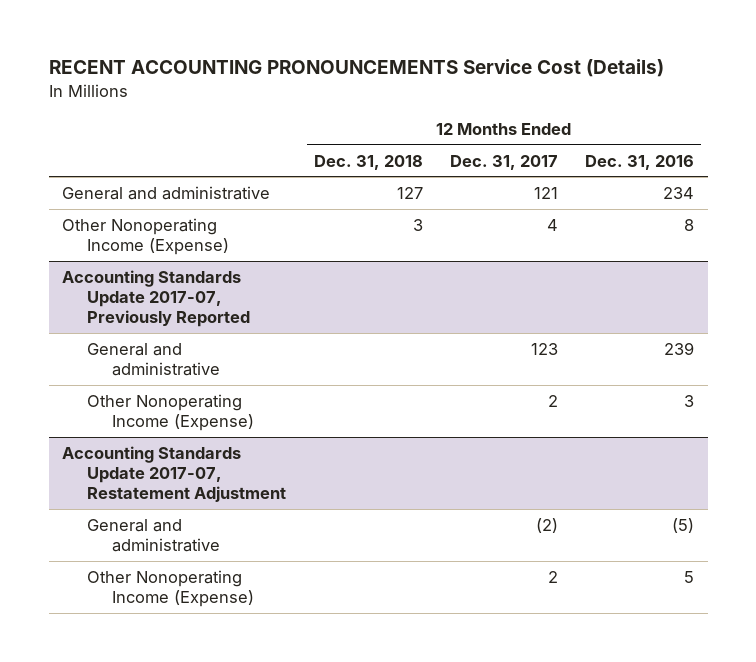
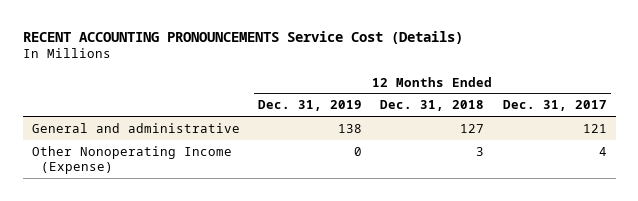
[585,154,695,170] Dec. 31, 2016 -> none
none -> [258,100,363,112] Dec. 31, 2019
[62,269,251,328] Accounting Standards Update 2017-07, Previously Reported -> none
[87,342,221,376] General and administrative -> none
[87,393,255,431] Other Nonoperating Income (Expense) -> none
[62,445,287,503] Accounting Standards Update 2017-07, Restatement Adjustment -> none
[87,518,221,552] General and administrative -> none
[87,569,255,607] Other Nonoperating Income (Expense) -> none

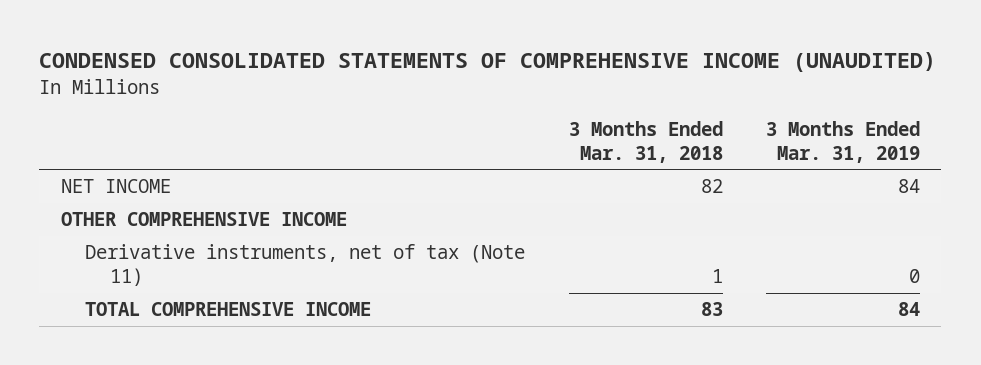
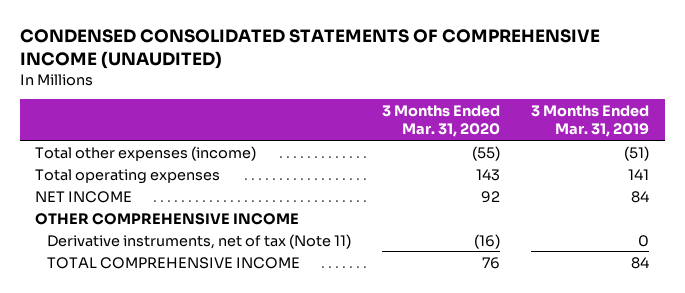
[568,120,723,163] 3 Months Ended Mar. 31, 2018 -> none
none -> [382,104,501,138] 3 Months Ended Mar. 31, 2020
none -> [35,145,257,161] Total other expenses (income)
none -> [35,168,221,184] Total operating expenses

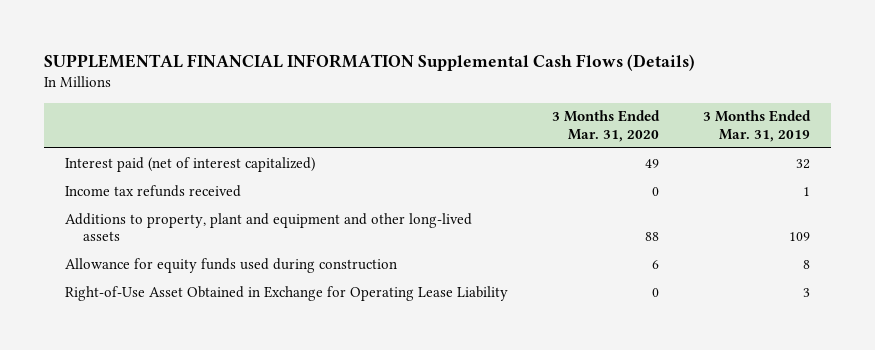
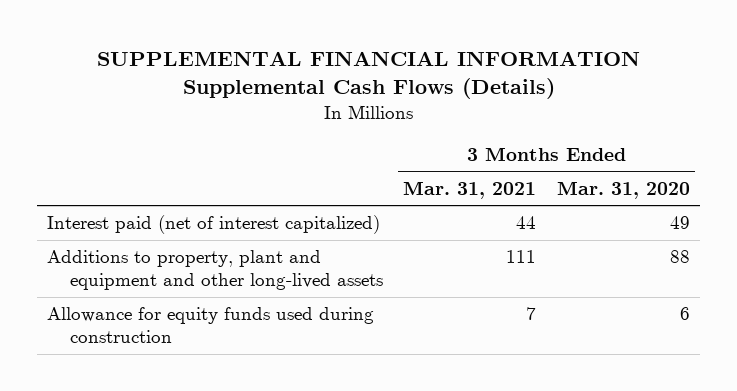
[702,110,811,142] 3 Months Ended Mar. 31, 2019 -> none
none -> [403,180,537,199] Mar. 31, 2021
[65,184,242,197] Income tax refunds received -> none
[65,285,509,301] Right-of-Use Asset Obtained in Exchange for Operating Lease Liability -> none

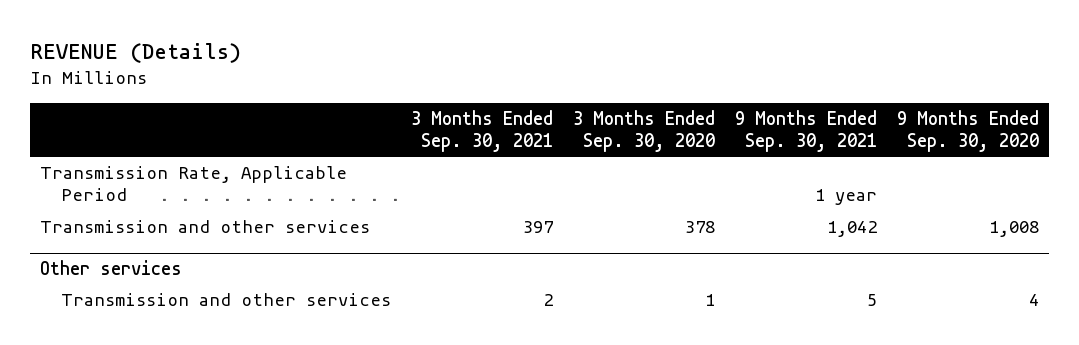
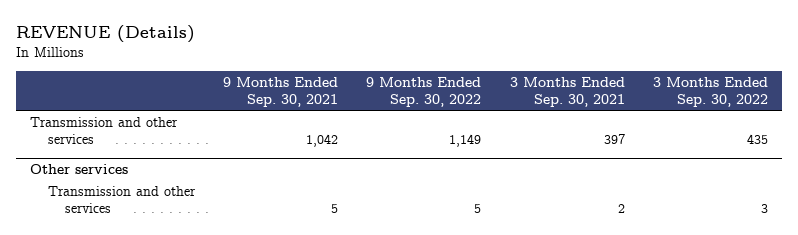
[572,109,715,153] 3 Months Ended Sep. 30, 2020 -> none
[896,109,1039,153] 9 Months Ended Sep. 30, 2020 -> none
none -> [366,77,482,107] 9 Months Ended Sep. 30, 2022
none -> [653,77,769,107] 3 Months Ended Sep. 30, 2022
[40,165,348,202] Transmission Rate, Applicable Period -> none

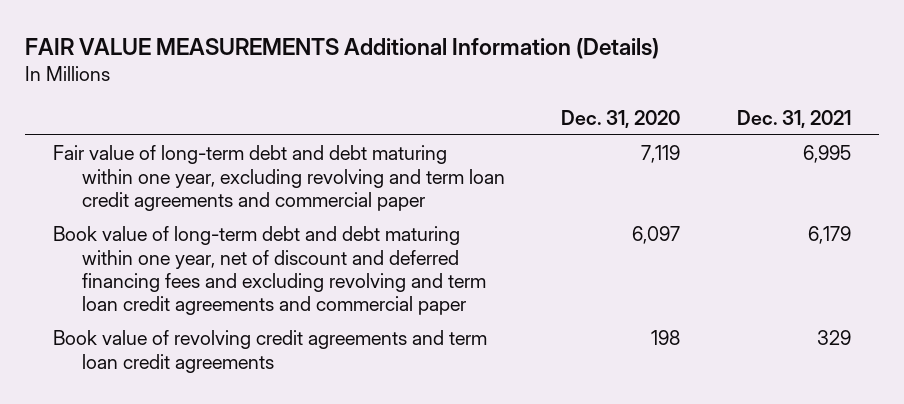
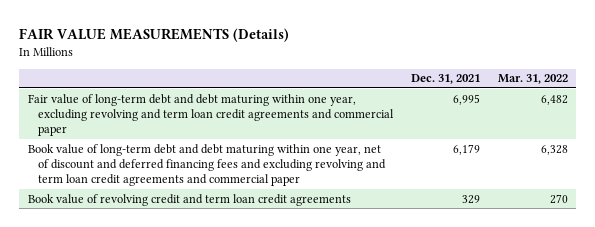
[24,37,659,59] FAIR VALUE MEASUREMENTS Additional Information (Details) -> [18,27,289,42] FAIR VALUE MEASUREMENTS (Details)
[561,109,681,128] Dec. 31, 2020 -> none
none -> [497,74,568,85] Mar. 31, 2022
[53,330,488,373] Book value of revolving credit agreements and term loan credit agreements -> [27,193,351,206] Book value of revolving credit and term loan credit agreements

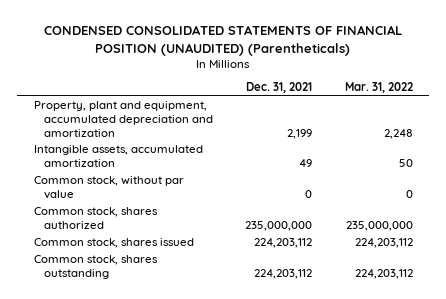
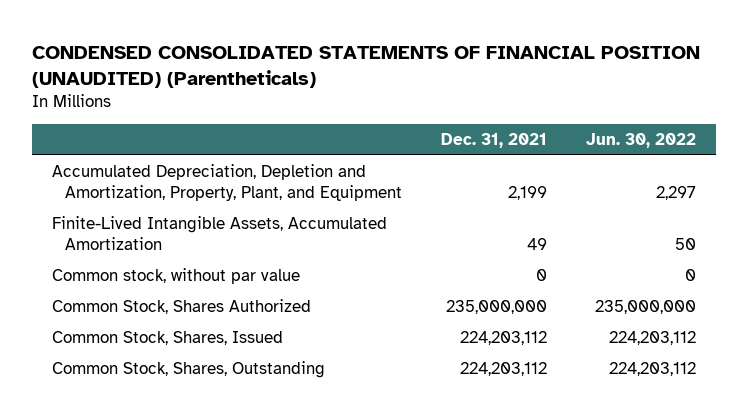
[344,82,413,94] Mar. 31, 2022 -> none
none -> [586,133,697,149] Jun. 30, 2022
[33,101,213,138] Property, plant and equipment, accumulated depreciation and amortization -> [52,164,402,201] Accumulated Depreciation, Depletion and Amortization, Property, Plant, and Equipment
[33,145,203,168] Intangible assets, accumulated amortization -> [52,216,388,250] Finite-Lived Intangible Assets, Accumulated Amortization
[33,207,158,230] Common stock, shares authorized -> [52,299,312,315] Common Stock, Shares Authorized
[33,238,194,249] Common stock, shares issued -> [52,331,284,346] Common Stock, Shares, Issued
[33,255,158,280] Common stock, shares outstanding -> [52,361,326,379] Common Stock, Shares, Outstanding

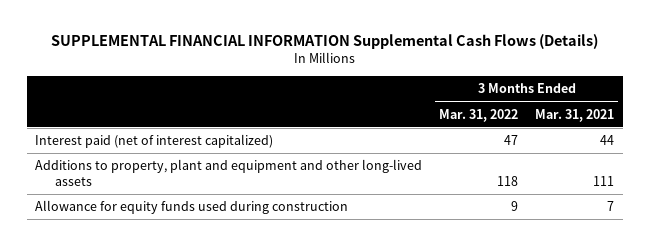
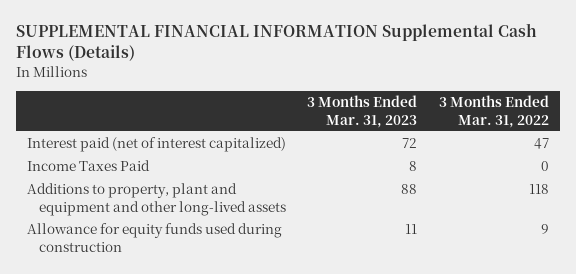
[535,108,615,122] Mar. 31, 2021 -> none
none -> [307,94,418,128] 3 Months Ended Mar. 31, 2023
none -> [26,160,150,172] Income Taxes Paid

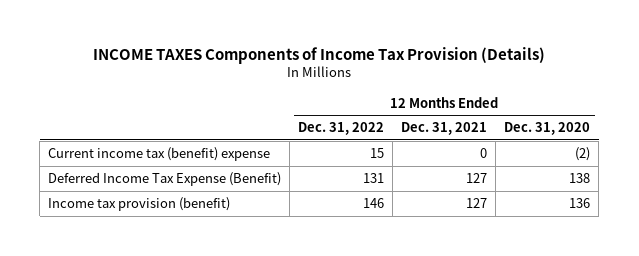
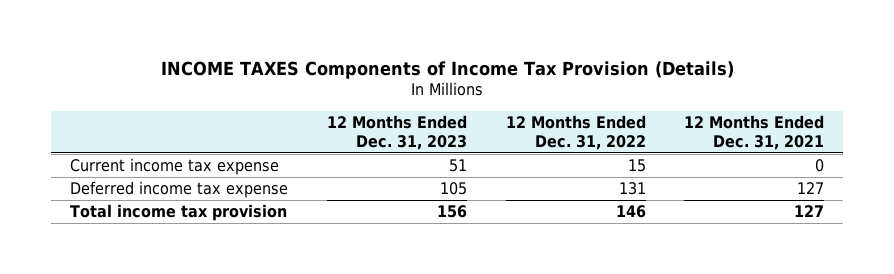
[504,122,591,136] Dec. 31, 2020 -> none
none -> [326,114,467,150] 12 Months Ended Dec. 31, 2023
[48,147,271,162] Current income tax (benefit) expense -> [70,158,280,176] Current income tax expense
[48,172,282,187] Deferred Income Tax Expense (Benefit) -> [70,181,289,199] Deferred income tax expense
[48,197,231,212] Income tax provision (benefit) -> [70,204,288,222] Total income tax provision

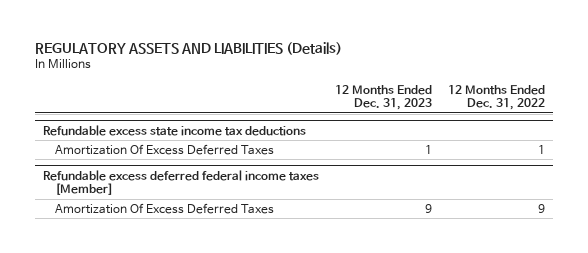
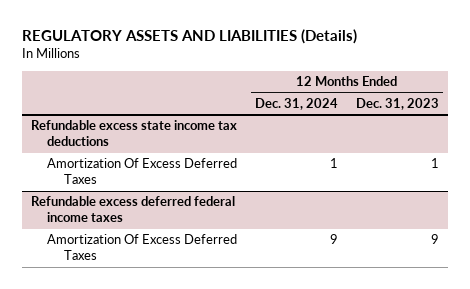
[448,84,546,111] 12 Months Ended Dec. 31, 2022 -> none
none -> [255,97,339,110] Dec. 31, 2024
[42,169,319,196] Refundable excess deferred federal income taxes [Member] -> [30,196,235,223] Refundable excess deferred federal income taxes

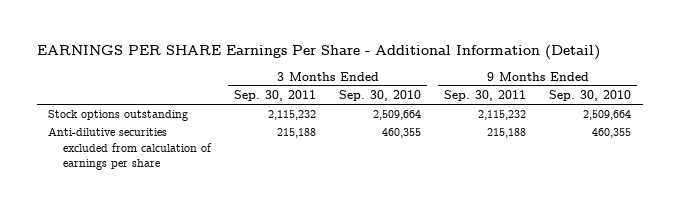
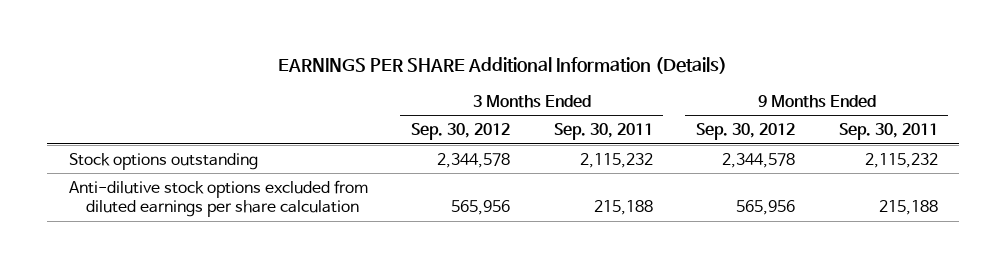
[36,45,600,61] EARNINGS PER SHARE Earnings Per Share - Additional Information (Detail) -> [278,57,728,75] EARNINGS PER SHARE Additional Information (Details)
[339,89,422,101] Sep. 30, 2010 -> none
[549,89,632,101] Sep. 30, 2010 -> none
none -> [411,123,511,141] Sep. 30, 2012
none -> [696,123,796,141] Sep. 30, 2012
[48,127,213,171] Anti-dilutive securities excluded from calculation of earnings per share -> [68,179,368,218] Anti-dilutive stock options excluded from diluted earnings per share calculation

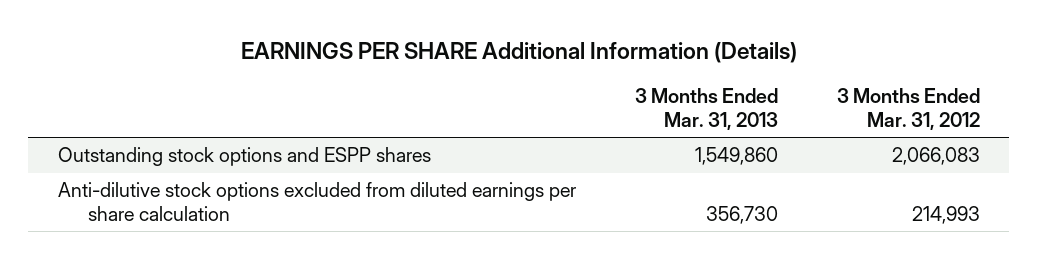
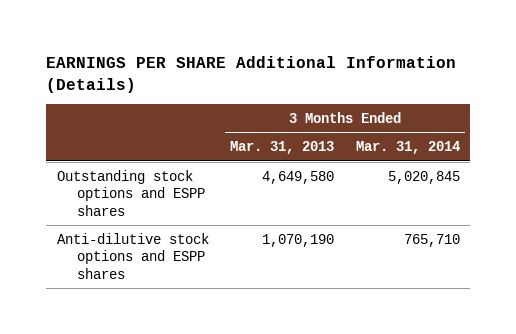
[836,88,980,131] 3 Months Ended Mar. 31, 2012 -> none
none -> [355,141,460,155] Mar. 31, 2014
[694,147,778,166] 1,549,860 -> [262,170,335,184] 4,649,580
[57,182,576,222] Anti-dilutive stock options excluded from diluted earnings per share calculation -> [56,232,209,279] Anti-dilutive stock options and ESPP shares
[705,206,778,225] 356,730 -> [262,233,335,247] 1,070,190

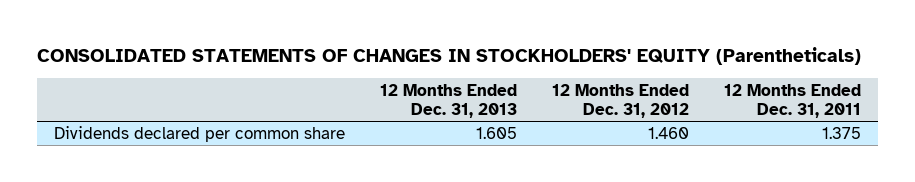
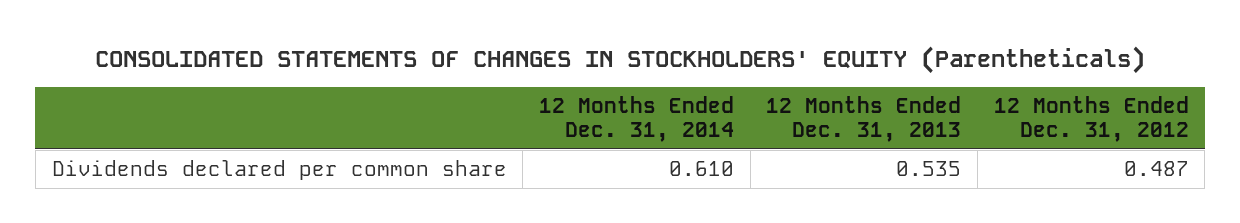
[723,83,861,119] 12 Months Ended Dec. 31, 2011 -> none
none -> [539,96,735,143] 12 Months Ended Dec. 31, 2014
[475,127,517,140] 1.605 -> [896,160,962,176] 0.535
[647,127,689,140] 1.460 -> [1123,160,1189,176] 0.487

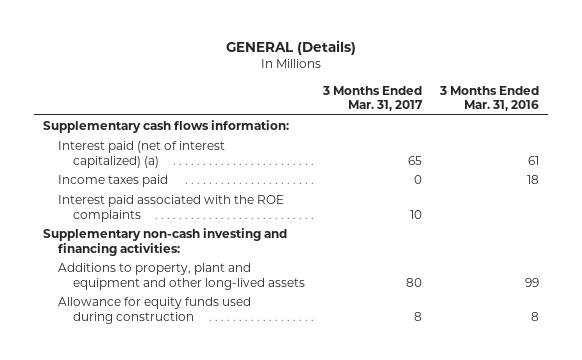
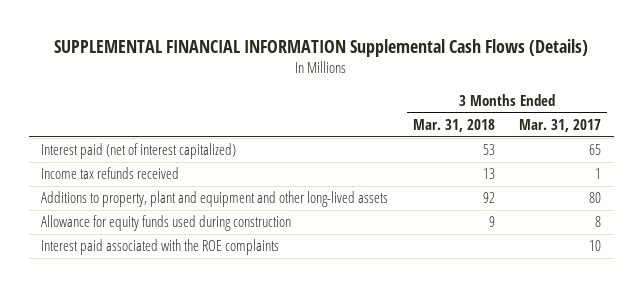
[225,40,356,56] GENERAL (Details) -> [54,38,589,57] SUPPLEMENTAL FINANCIAL INFORMATION Supplemental Cash Flows (Details)
[439,85,540,111] 3 Months Ended Mar. 31, 2016 -> none
none -> [412,118,495,132] Mar. 31, 2018
[42,120,289,134] Supplementary cash flows information: -> none
[58,175,169,188] Income taxes paid -> none
[42,228,287,256] Supplementary non-cash investing and financing activities: -> none
[58,141,226,168] Interest paid (net of interest capitalized) (a) -> [41,143,237,160] Interest paid (net of interest capitalized)
none -> [41,167,180,180] Income tax refunds received
[58,195,285,222] Interest paid associated with the ROE complaints -> [41,239,280,256] Interest paid associated with the ROE complaints

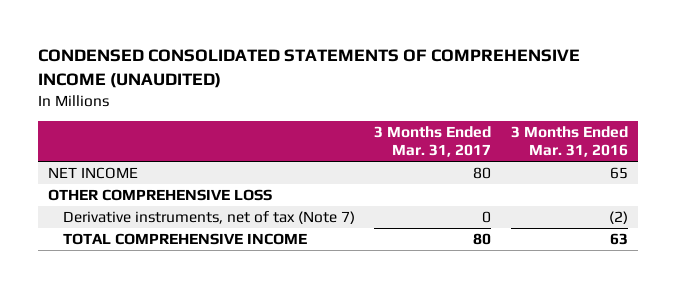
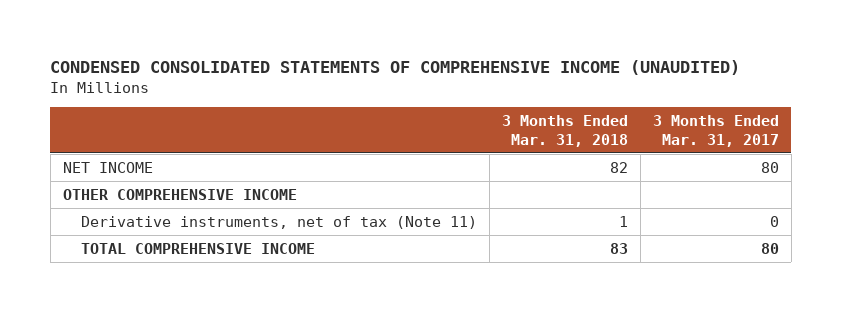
[510,126,628,158] 3 Months Ended Mar. 31, 2016 -> none
none -> [501,115,628,147] 3 Months Ended Mar. 31, 2018
[47,189,272,202] OTHER COMPREHENSIVE LOSS -> [62,188,297,200] OTHER COMPREHENSIVE INCOME
[62,211,355,225] Derivative instruments, net of tax (Note 7) -> [81,215,478,229] Derivative instruments, net of tax (Note 11)

